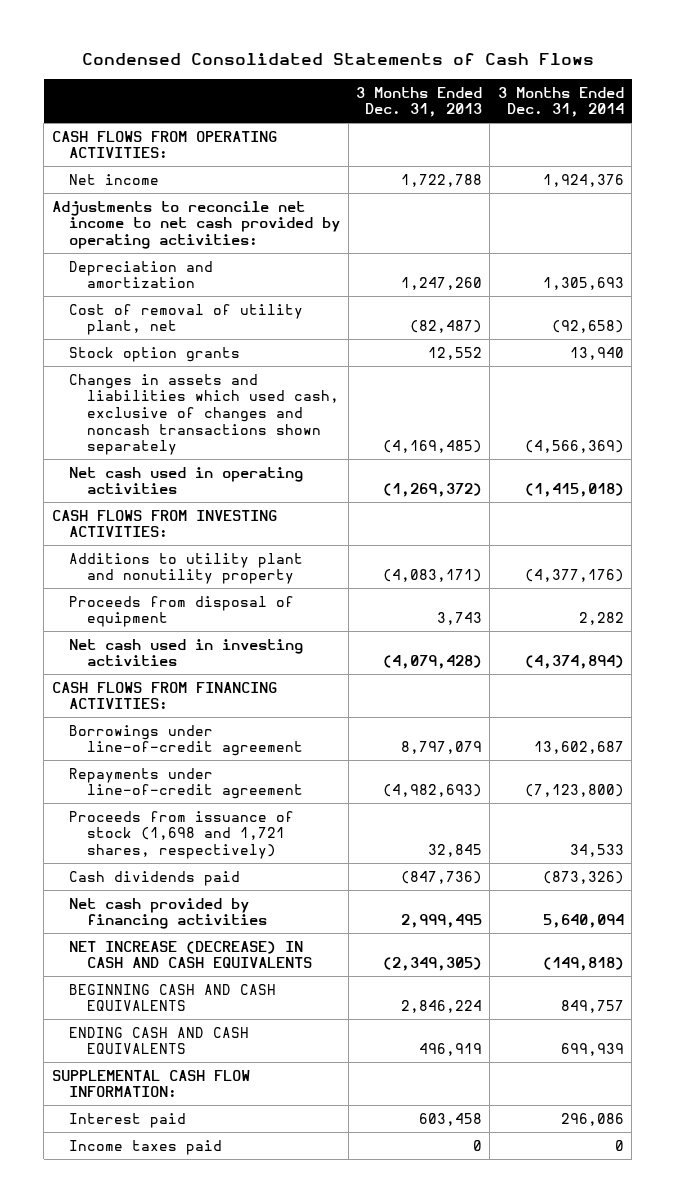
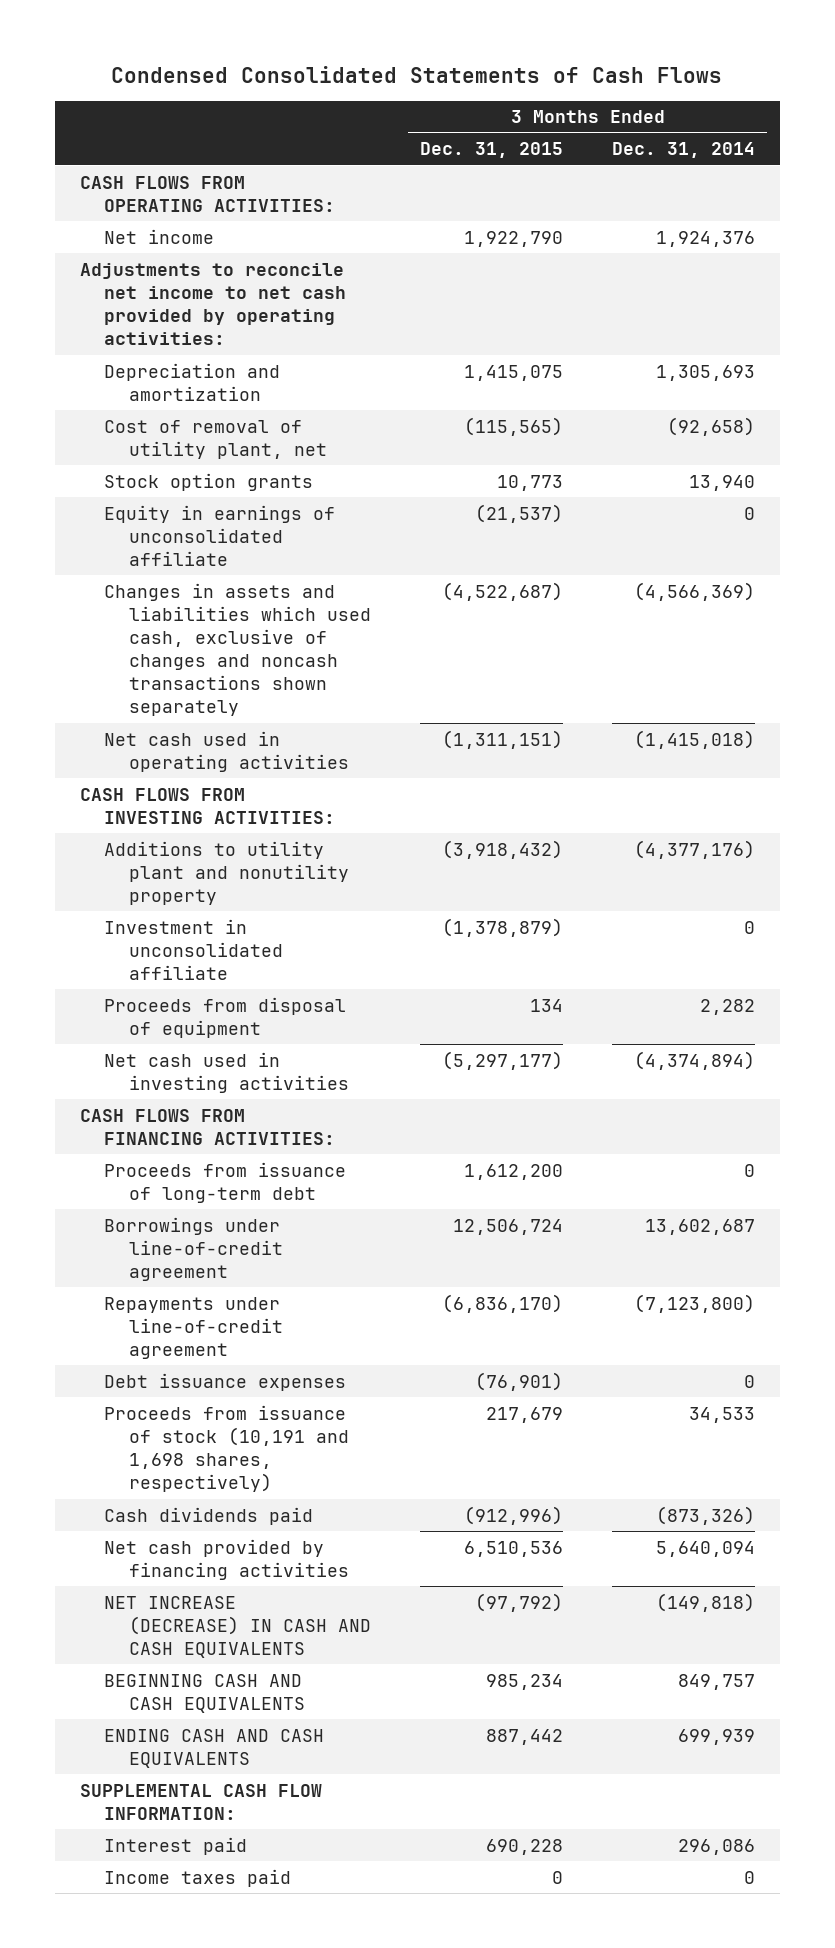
[356,86,483,118] 3 Months Ended Dec. 31, 2013 -> none
none -> [420,142,564,159] Dec. 31, 2015
none -> [104,504,336,566] Equity in earnings of unconsolidated affiliate
none -> [104,918,284,980] Investment in unconsolidated affiliate
none -> [104,1161,347,1203] Proceeds from issuance of long-term debt
none -> [104,1372,347,1391] Debt issuance expenses
[69,810,295,859] Proceeds from issuance of stock (1,698 and 1,721 shares, respectively) -> [104,1404,350,1493] Proceeds from issuance of stock (10,191 and 1,698 shares, respectively)

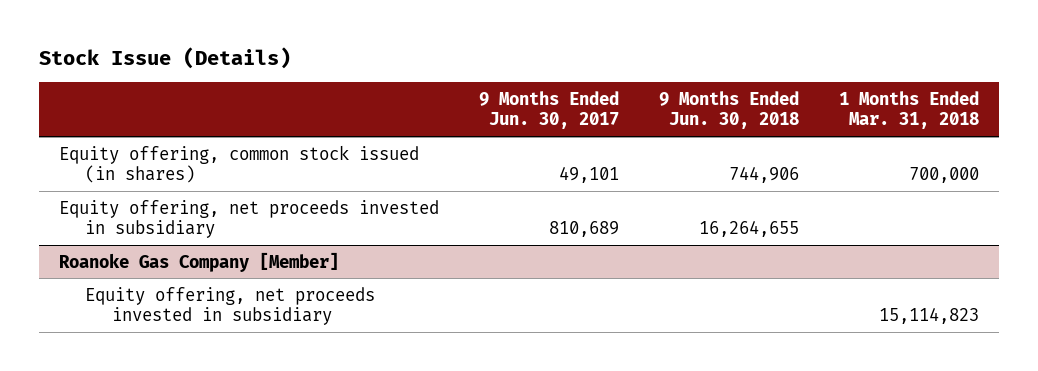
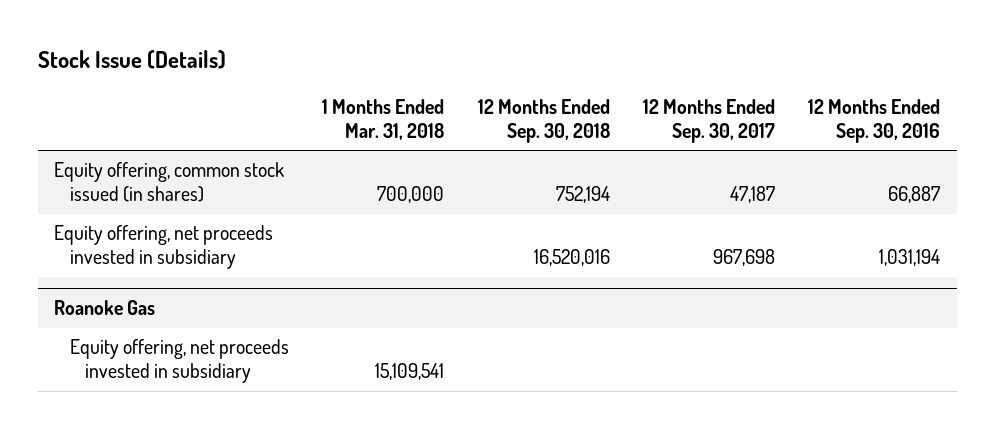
[478,90,619,130] 9 Months Ended Jun. 30, 2017 -> none
[659,90,800,130] 9 Months Ended Jun. 30, 2018 -> none
none -> [477,99,610,144] 12 Months Ended Sep. 30, 2018
none -> [642,99,775,144] 12 Months Ended Sep. 30, 2017
none -> [808,99,941,144] 12 Months Ended Sep. 30, 2016
[58,251,339,272] Roanoke Gas Company [Member] -> [54,300,156,316] Roanoke Gas
[879,307,980,325] 15,114,823 -> [375,363,445,381] 15,109,541

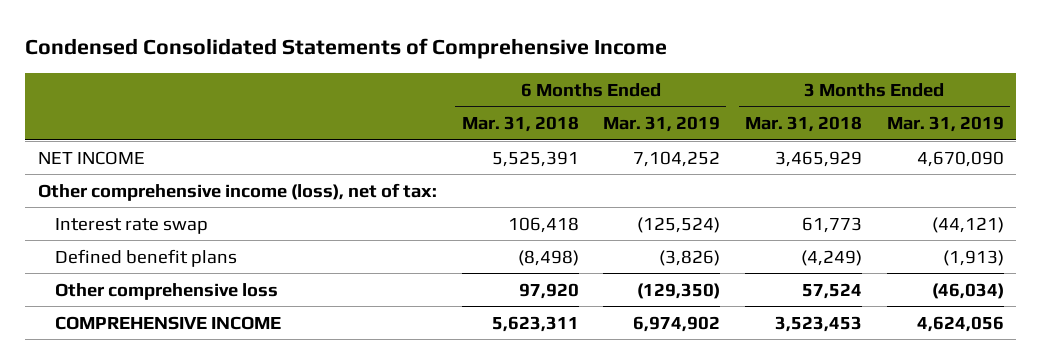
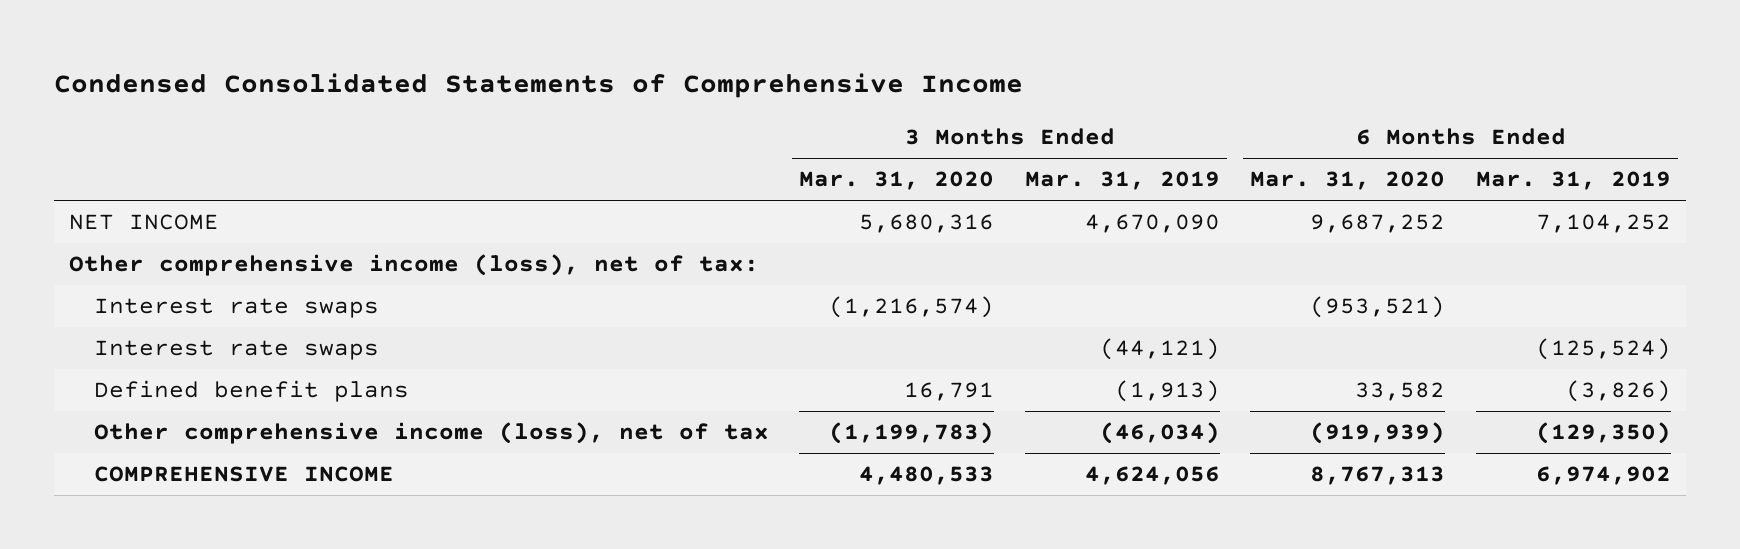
[461,115,579,132] Mar. 31, 2018 -> none
[745,115,863,132] Mar. 31, 2018 -> none
none -> [799,171,995,191] Mar. 31, 2020
none -> [1250,171,1446,191] Mar. 31, 2020
none -> [93,298,379,319] Interest rate swaps
[54,217,208,234] Interest rate swap -> [93,340,379,361] Interest rate swaps
[54,282,278,300] Other comprehensive loss -> [93,422,769,445] Other comprehensive income (loss), net of tax

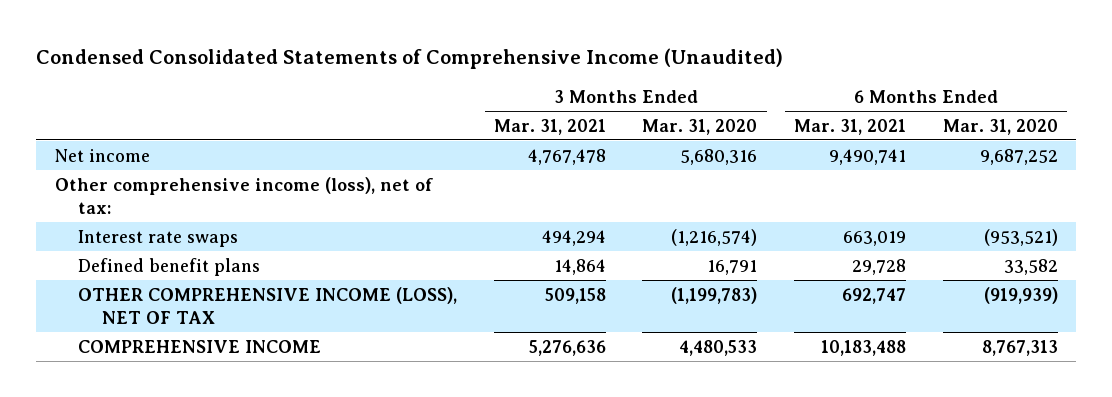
[53,72,1023,98] Condensed Consolidated Statements of Comprehensive Income -> [36,48,784,70] Condensed Consolidated Statements of Comprehensive Income (Unaudited)
[1024,171,1220,191] Mar. 31, 2019 -> none
[1475,171,1671,191] Mar. 31, 2019 -> none
none -> [493,118,606,135] Mar. 31, 2021
none -> [793,118,906,135] Mar. 31, 2021
[69,214,220,231] NET INCOME -> [54,148,150,162] Net income
[93,340,379,361] Interest rate swaps -> none
[93,422,769,445] Other comprehensive income (loss), net of tax -> [78,286,458,324] OTHER COMPREHENSIVE INCOME (LOSS), NET OF TAX

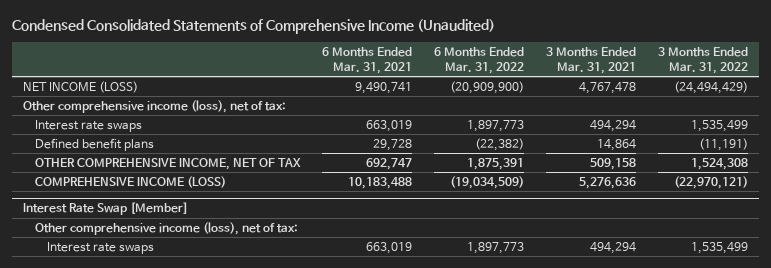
[642,118,758,135] Mar. 31, 2020 -> none
[942,118,1058,135] Mar. 31, 2020 -> none
none -> [434,46,525,74] 6 Months Ended Mar. 31, 2022
none -> [658,46,749,74] 3 Months Ended Mar. 31, 2022
[54,148,150,162] Net income -> [22,80,138,93] NET INCOME (LOSS)
[78,286,458,324] OTHER COMPREHENSIVE INCOME (LOSS), NET OF TAX -> [35,157,302,170] OTHER COMPREHENSIVE INCOME, NET OF TAX
[78,339,322,353] COMPREHENSIVE INCOME -> [35,175,227,188] COMPREHENSIVE INCOME (LOSS)
none -> [22,202,188,216] Interest Rate Swap [Member]
none -> [35,221,299,235] Other comprehensive income (loss), net of tax:
none -> [47,241,155,254] Interest rate swaps

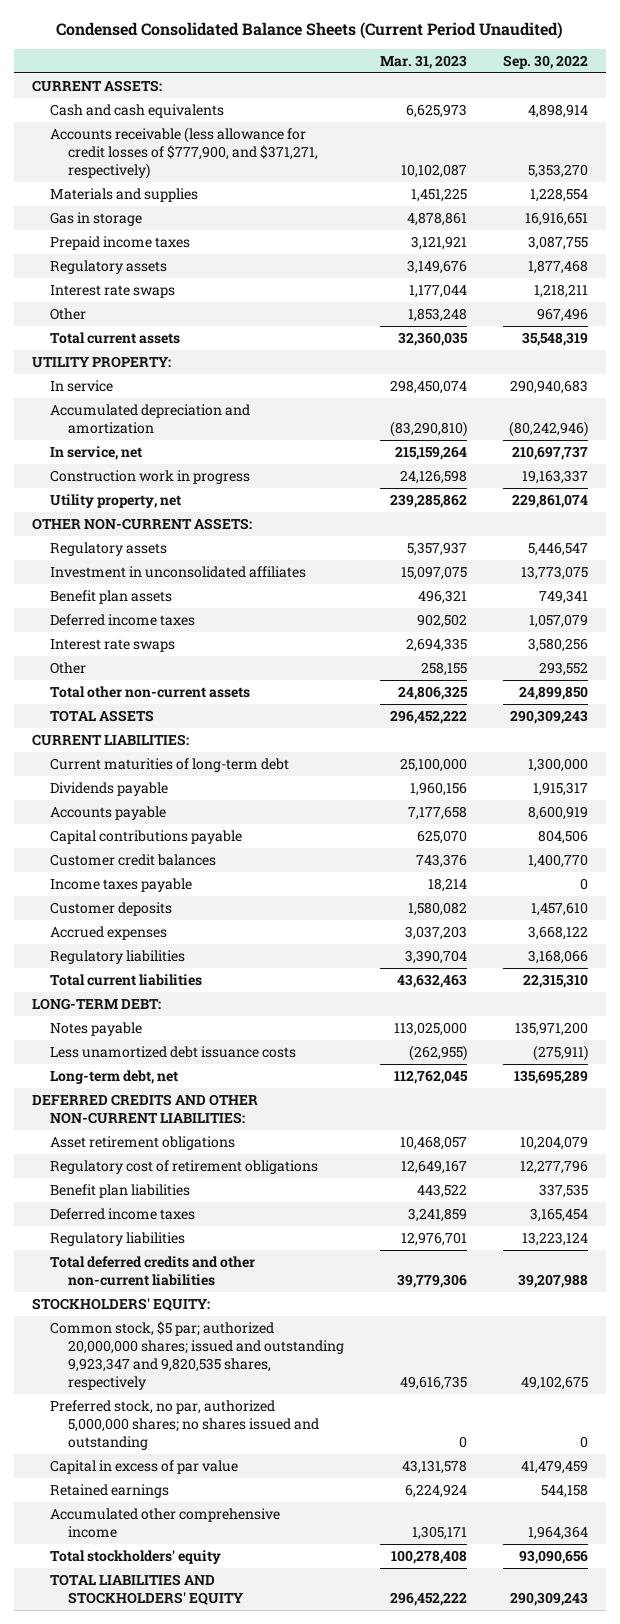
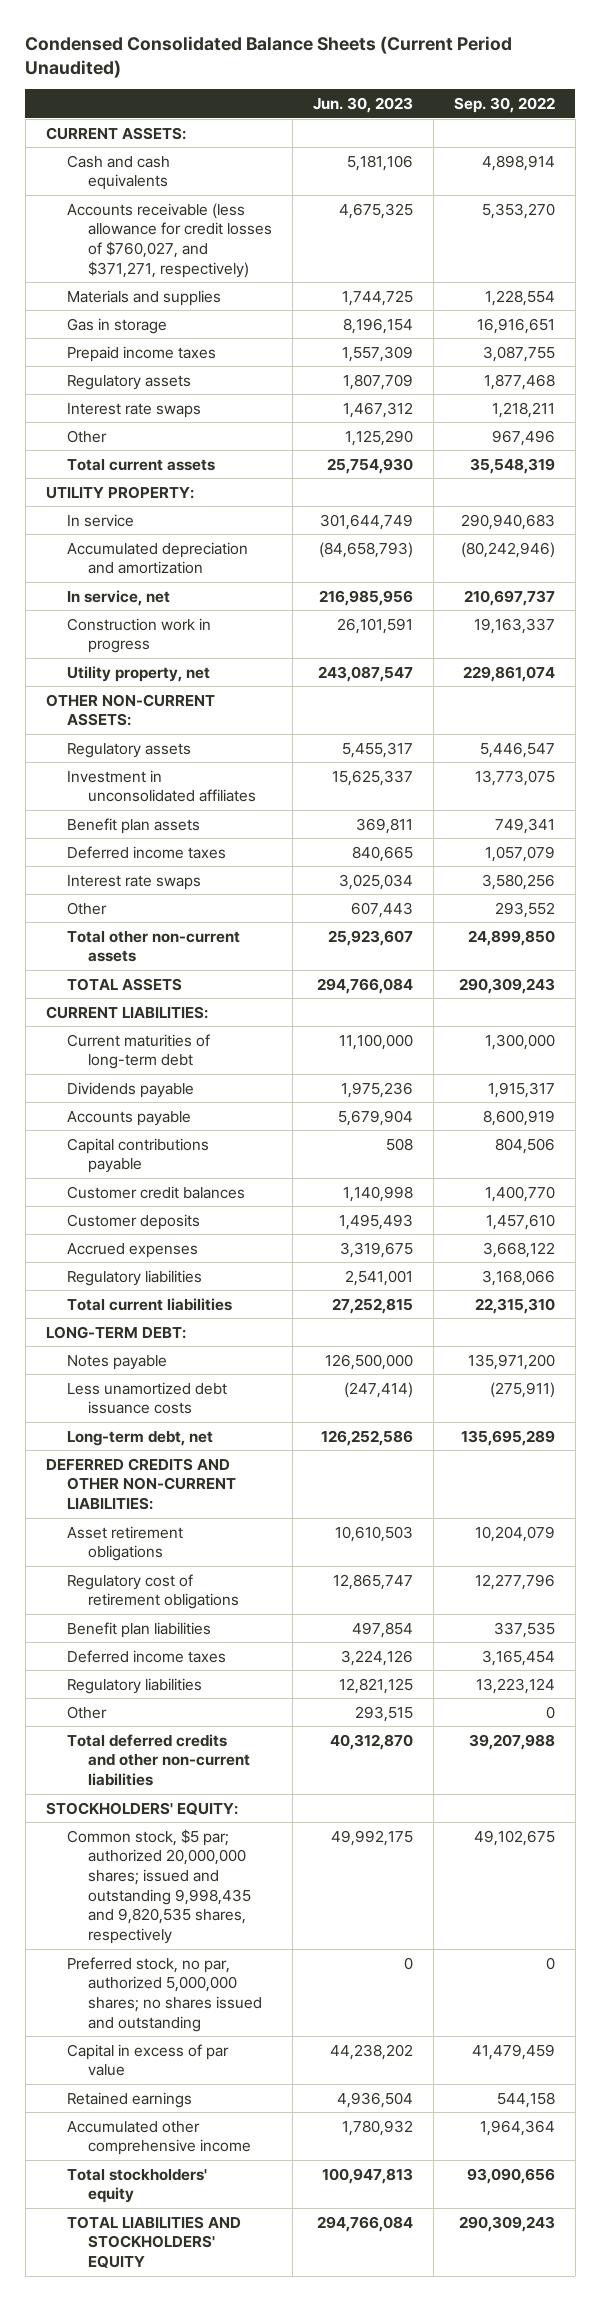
[379,55,467,70] Mar. 31, 2023 -> none
none -> [312,97,413,114] Jun. 30, 2023
[49,126,318,179] Accounts receivable (less allowance for credit losses of $777,900, and $371,271, respectively) -> [66,202,272,278] Accounts receivable (less allowance for credit losses of $760,027, and $371,271, respectively)
[49,877,192,892] Income taxes payable -> none
none -> [66,1705,107,1719] Other
[49,1320,344,1391] Common stock, $5 par; authorized 20,000,000 shares; issued and outstanding 9,923,347 and 9,820,535 shares, respectively -> [66,1828,251,1945] Common stock, $5 par; authorized 20,000,000 shares; issued and outstanding 9,998,435 and 9,820,535 shares, respectively

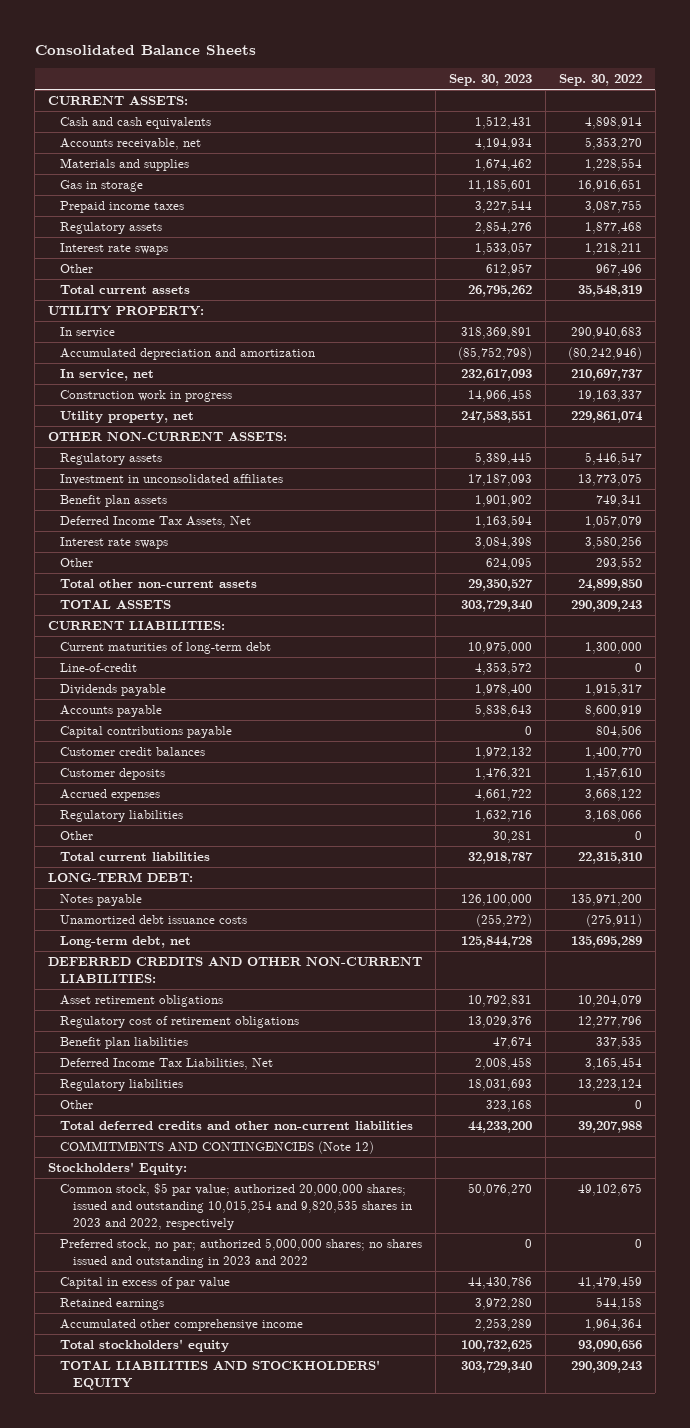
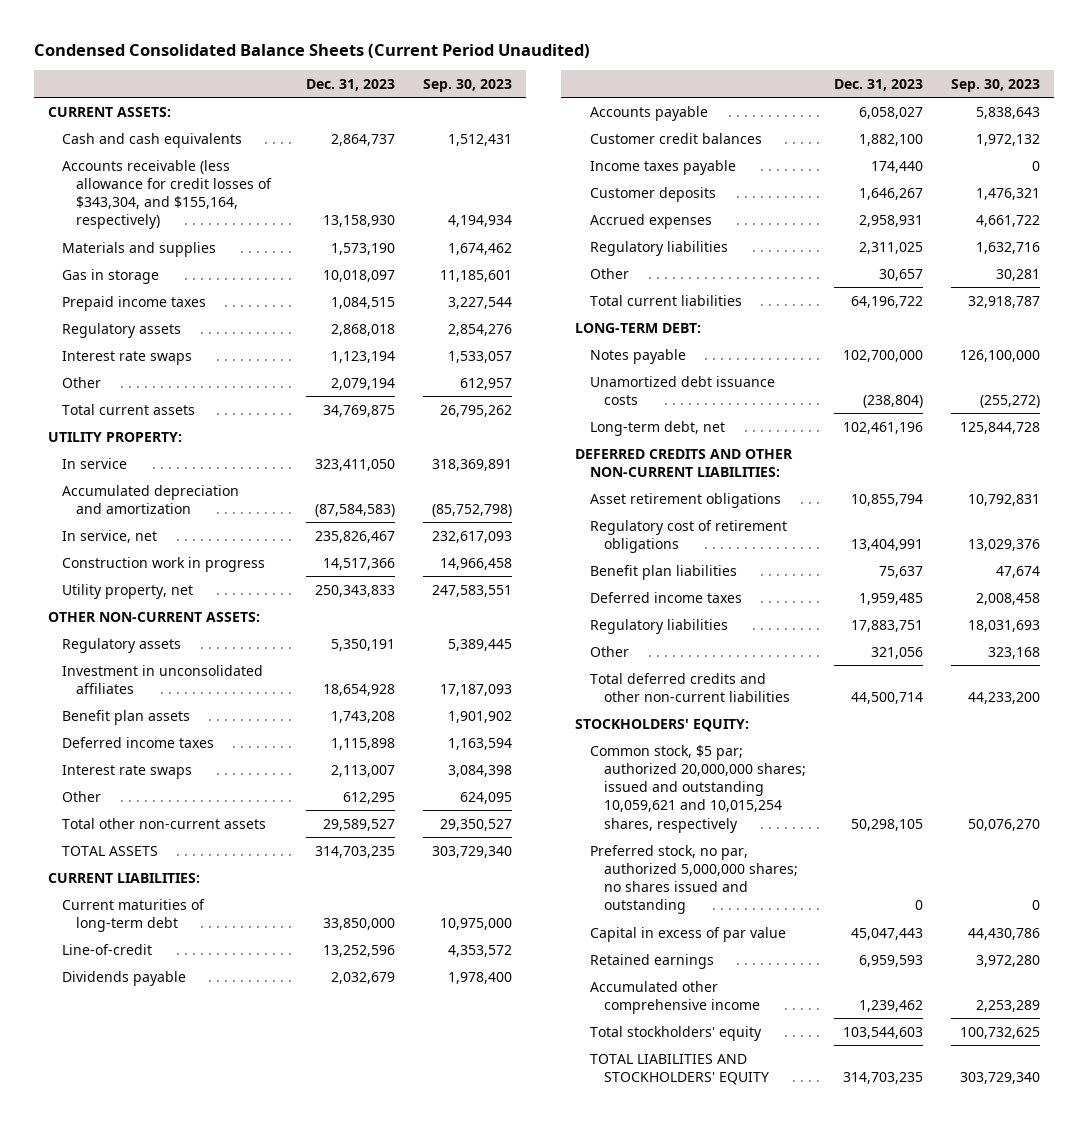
[34,45,256,56] Consolidated Balance Sheets -> [33,43,590,58] Condensed Consolidated Balance Sheets (Current Period Unaudited)
[558,74,642,87] Sep. 30, 2022 -> none
none -> [306,78,396,91] Dec. 31, 2023
[60,137,202,150] Accounts receivable, net -> [62,159,273,230] Accounts receivable (less allowance for credit losses of $343,304, and $155,164, respectively)
[60,515,252,528] Deferred Income Tax Assets, Net -> [62,736,215,748] Deferred income taxes
[60,725,233,738] Capital contributions payable -> none
none -> [589,159,736,175] Income taxes payable
[60,1057,274,1070] Deferred Income Tax Liabilities, Net -> [589,591,742,603] Deferred income taxes
[60,1140,375,1154] COMMITMENTS AND CONTINGENCIES (Note 12) -> none
[48,1161,188,1175] Stockholders' Equity: -> [575,718,750,732] STOCKHOLDERS' EQUITY:
[60,1182,412,1230] Common stock, $5 par value; authorized 20,000,000 shares; issued and outstanding 10,015,254 and 9,820,535 shares in 2023 and 2022, respectively -> [589,744,806,833] Common stock, $5 par; authorized 20,000,000 shares; issued and outstanding 10,059,621 and 10,015,254 shares, respectively
[60,1237,423,1268] Preferred stock, no par; authorized 5,000,000 shares; no shares issued and outstanding in 2023 and 2022 -> [589,844,798,915] Preferred stock, no par, authorized 5,000,000 shares; no shares issued and outstanding

